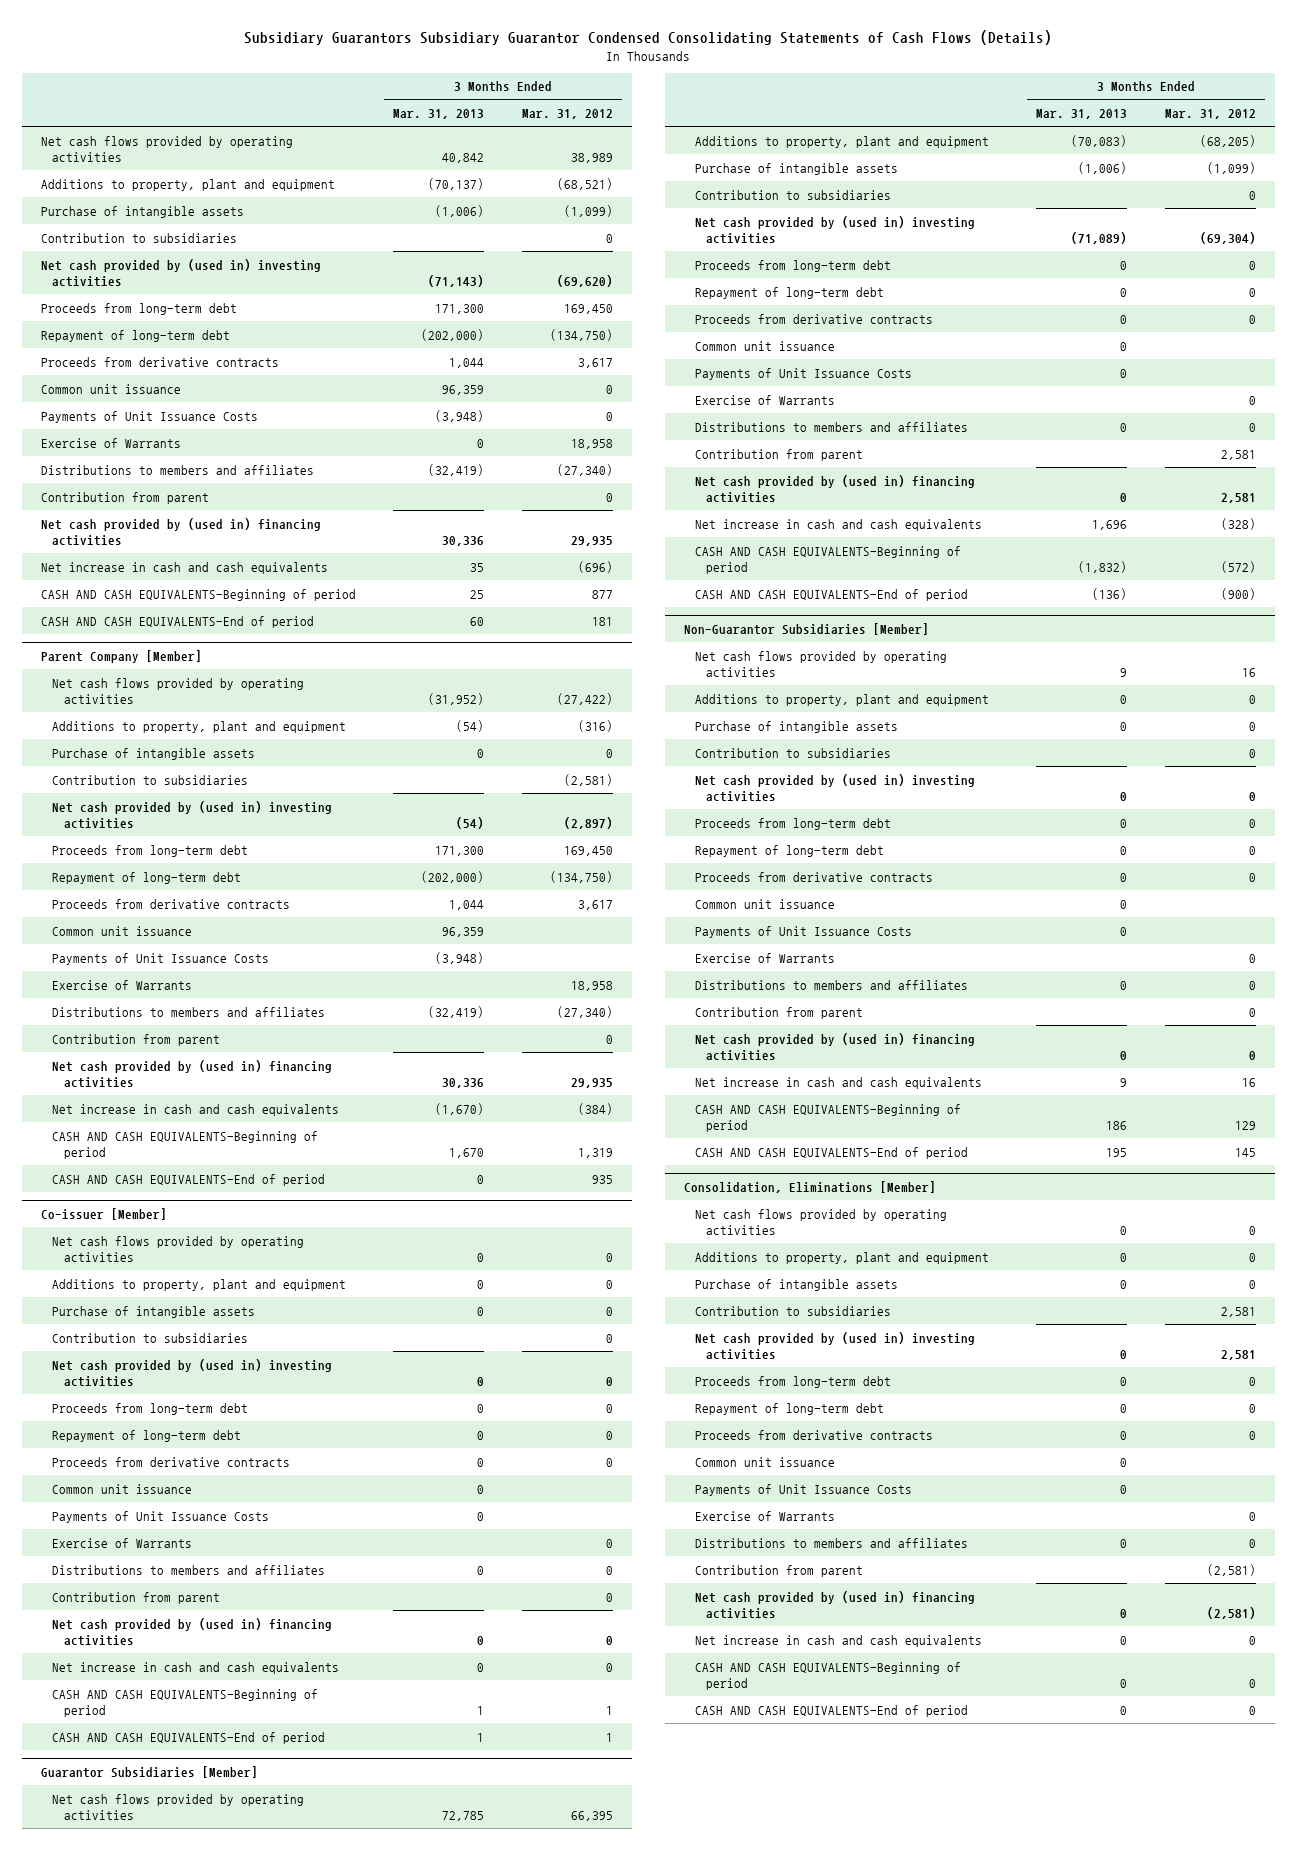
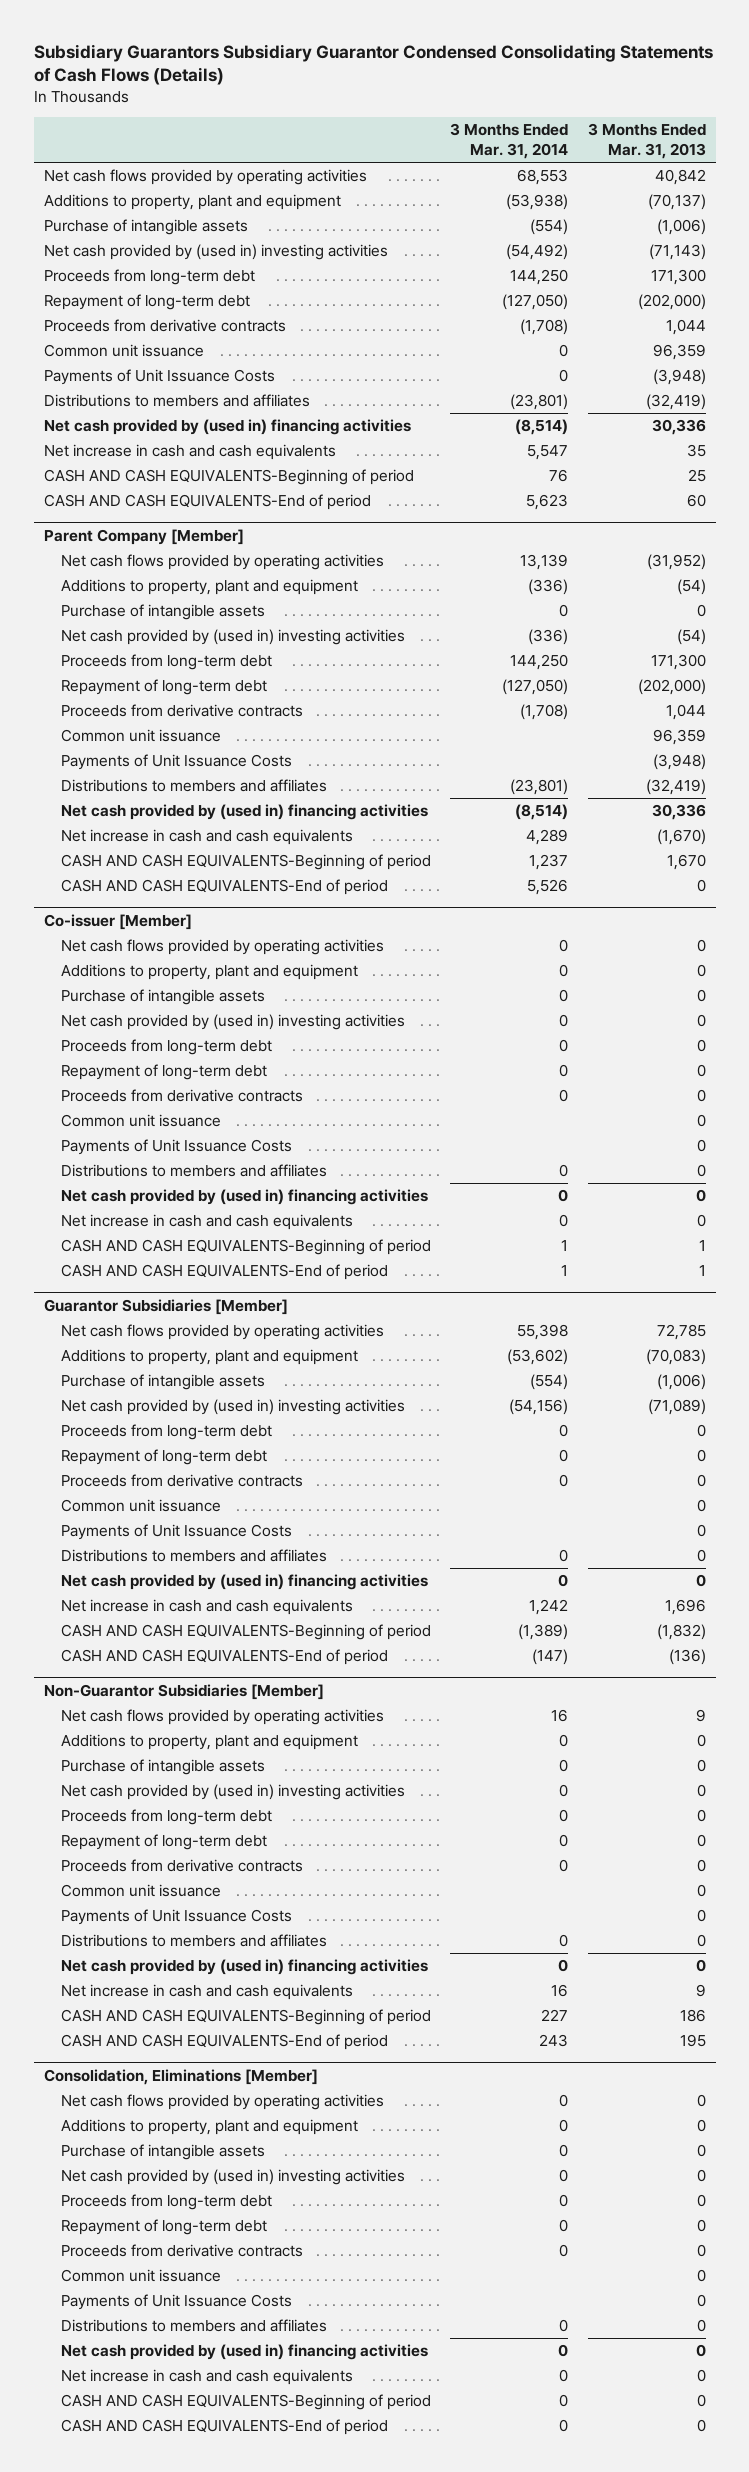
[521,109,613,120] Mar. 31, 2012 -> none
none -> [450,123,569,159] 3 Months Ended Mar. 31, 2014
[40,232,237,243] Contribution to subsidiaries -> none
[40,437,181,448] Exercise of Warrants -> none
[40,491,209,504] Contribution from parent -> none
[52,774,249,785] Contribution to subsidiaries -> none
[52,979,193,990] Exercise of Warrants -> none
[52,1033,221,1046] Contribution from parent -> none
[52,1332,249,1343] Contribution to subsidiaries -> none
[52,1537,193,1548] Exercise of Warrants -> none
[52,1591,221,1604] Contribution from parent -> none
[695,189,892,200] Contribution to subsidiaries -> none
[695,394,836,405] Exercise of Warrants -> none
[695,448,864,461] Contribution from parent -> none
[695,747,892,758] Contribution to subsidiaries -> none
[695,952,836,963] Exercise of Warrants -> none
[695,1006,864,1019] Contribution from parent -> none
[695,1305,892,1316] Contribution to subsidiaries -> none
[695,1510,836,1521] Exercise of Warrants -> none
[695,1564,864,1577] Contribution from parent -> none

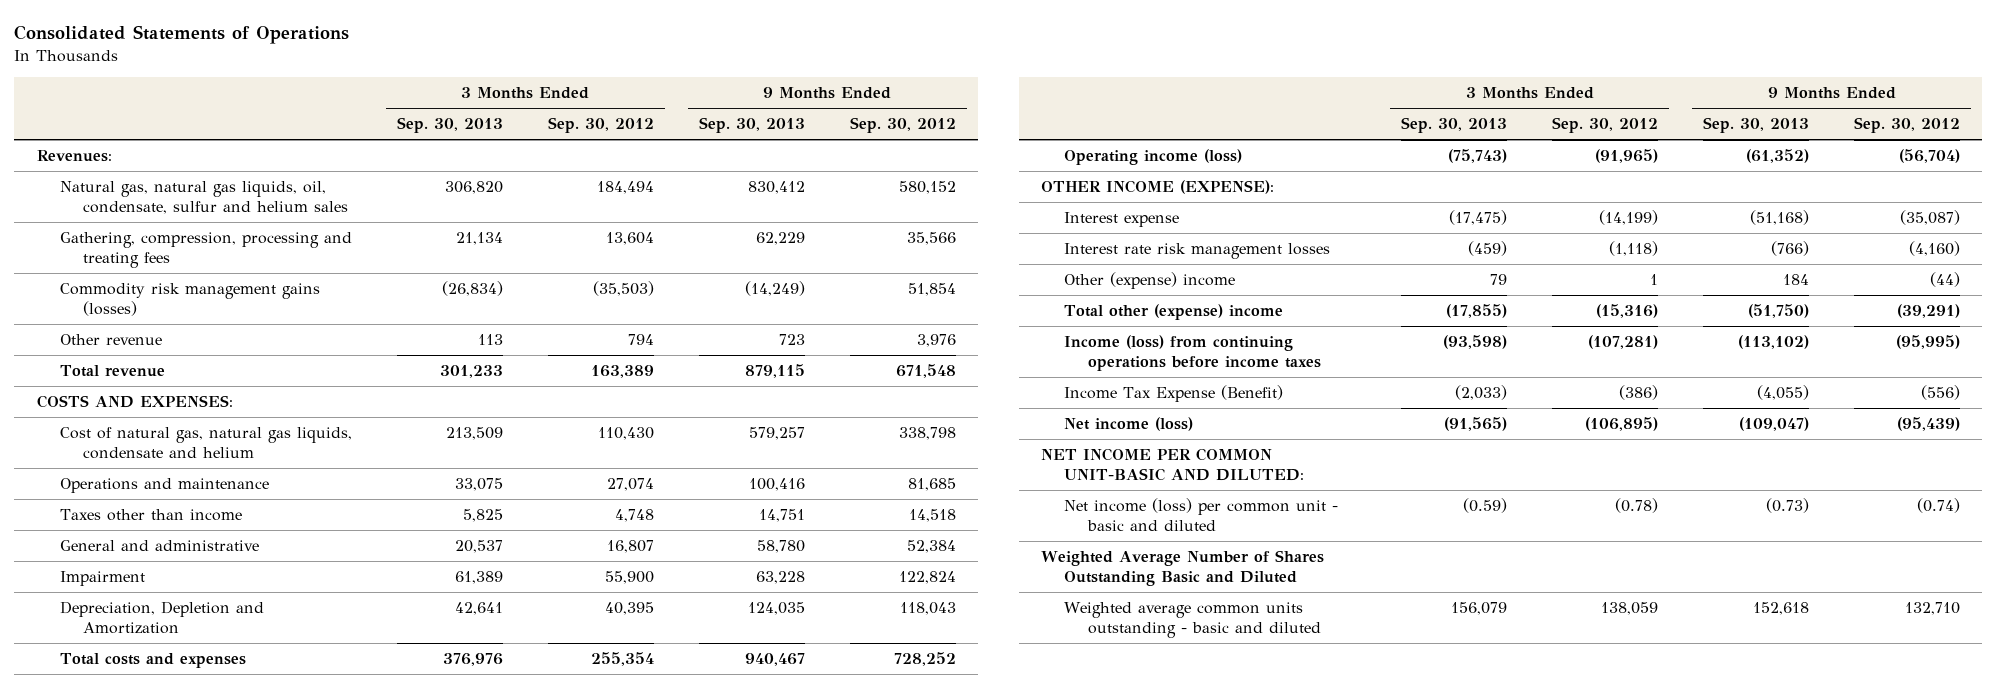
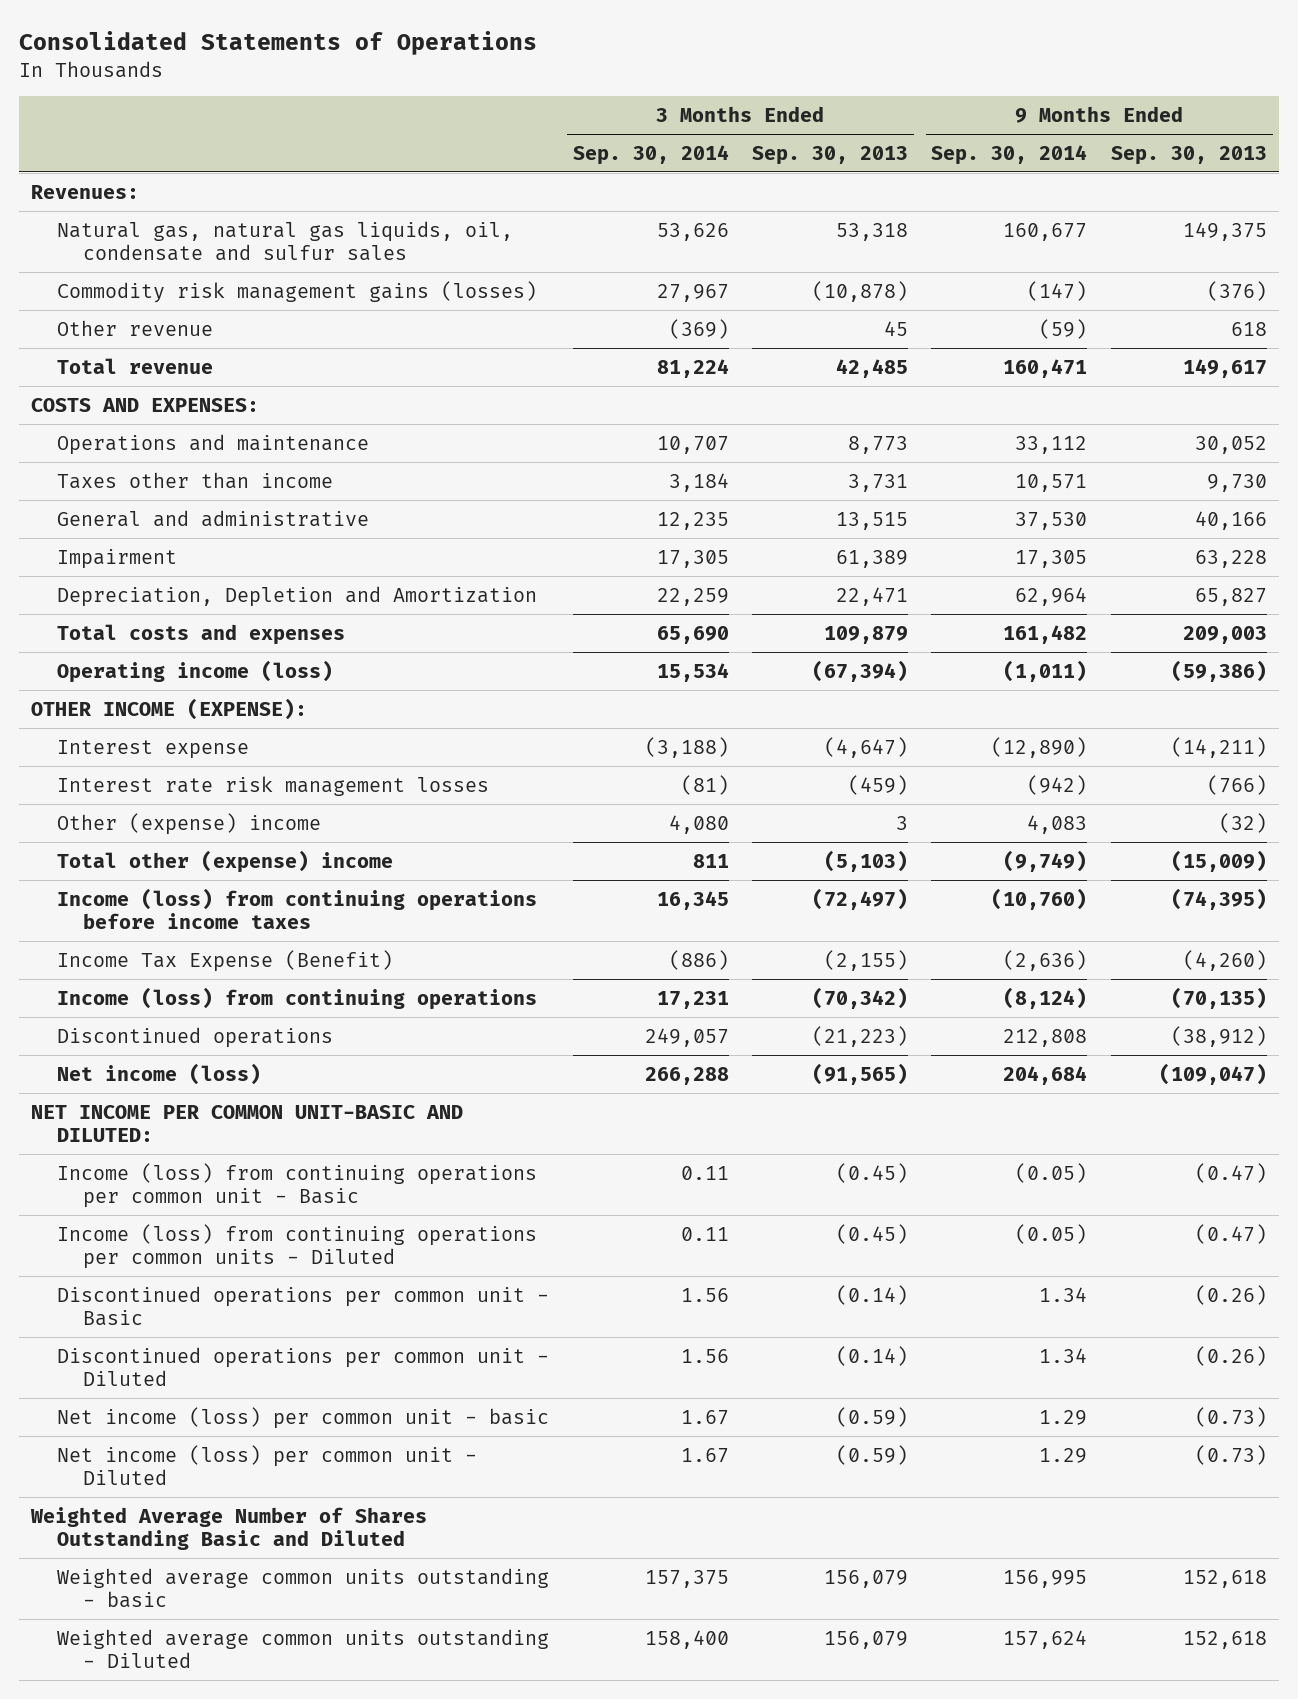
[547,117,654,134] Sep. 30, 2012 -> none
[849,117,956,134] Sep. 30, 2012 -> none
none -> [572,144,729,165] Sep. 30, 2014
none -> [931,144,1088,165] Sep. 30, 2014
[60,232,353,268] Gathering, compression, processing and treating fees -> none
[60,181,349,214] Natural gas, natural gas liquids, oil, condensate, sulfur and helium sales -> [57,220,514,262] Natural gas, natural gas liquids, oil, condensate and sulfur sales
[444,181,503,195] 306,820 -> [835,222,908,241] 53,318
[747,181,805,195] 830,412 -> [1182,221,1267,241] 149,375
[441,281,503,297] (26,834) -> [811,280,908,302] (10,878)
[744,281,805,297] (14,249) -> [1206,280,1267,301] (376)
[477,334,503,346] 113 -> [883,320,908,336] 45
[778,334,805,346] 723 -> [1230,321,1267,336] 618
[439,365,503,379] 301,233 -> [835,358,908,378] 42,485
[744,364,805,379] 879,115 -> [1182,358,1267,378] 149,617
[60,427,353,459] Cost of natural gas, natural gas liquids, condensate and helium -> none
[454,478,503,492] 33,075 -> [847,435,908,454] 8,773
[748,478,805,492] 100,416 -> [1194,435,1267,454] 30,052
[462,509,503,523] 5,825 -> [847,473,908,492] 3,731
[758,509,805,523] 14,751 -> [1206,473,1267,492] 9,730
[454,540,503,554] 20,537 -> [835,511,908,530] 13,515
[756,540,805,554] 58,780 -> [1194,510,1267,530] 40,166
[454,602,503,616] 42,641 -> [835,586,908,606] 22,471
[747,602,805,616] 124,035 -> [1194,587,1267,606] 65,827
[442,653,503,667] 376,976 -> [823,625,908,644] 109,879
[744,653,805,667] 940,467 -> [1182,625,1267,644] 209,003
[1448,149,1508,164] (75,743) -> [811,659,908,682] (67,394)
[1746,149,1810,164] (61,352) -> [1170,659,1267,682] (59,386)
[1449,210,1508,226] (17,475) -> [823,736,908,758] (4,647)
[1750,210,1810,226] (51,168) -> [1170,736,1267,758] (14,211)
[1490,274,1508,286] 79 -> [895,815,908,830] 3
[1783,274,1810,286] 184 -> [1218,812,1267,833] (32)
[1446,304,1508,319] (17,855) -> [823,849,908,872] (5,103)
[1748,304,1810,319] (51,750) -> [1170,849,1267,872] (15,009)
[1443,335,1508,350] (93,598) -> [811,887,908,910] (72,497)
[1738,335,1810,350] (113,102) -> [1170,887,1267,910] (74,395)
[1455,385,1508,401] (2,033) -> [823,949,908,971] (2,155)
[1757,385,1810,401] (4,055) -> [1182,949,1267,971] (4,260)
none -> [57,986,538,1010] Income (loss) from continuing operations
none -> [57,1026,334,1048] Discontinued operations
none -> [57,1162,538,1209] Income (loss) from continuing operations per common unit - Basic
none -> [57,1223,538,1270] Income (loss) from continuing operations per common units - Diluted
none -> [57,1285,550,1327] Discontinued operations per common unit - Basic
none -> [57,1346,550,1387] Discontinued operations per common unit - Diluted
[1064,498,1339,531] Net income (loss) per common unit - basic and diluted -> [57,1406,550,1429] Net income (loss) per common unit - basic
none -> [57,1444,478,1486] Net income (loss) per common unit - Diluted
[1064,602,1321,638] Weighted average common units outstanding - basic and diluted -> [57,1567,550,1609] Weighted average common units outstanding - basic
none -> [57,1628,550,1669] Weighted average common units outstanding - Diluted

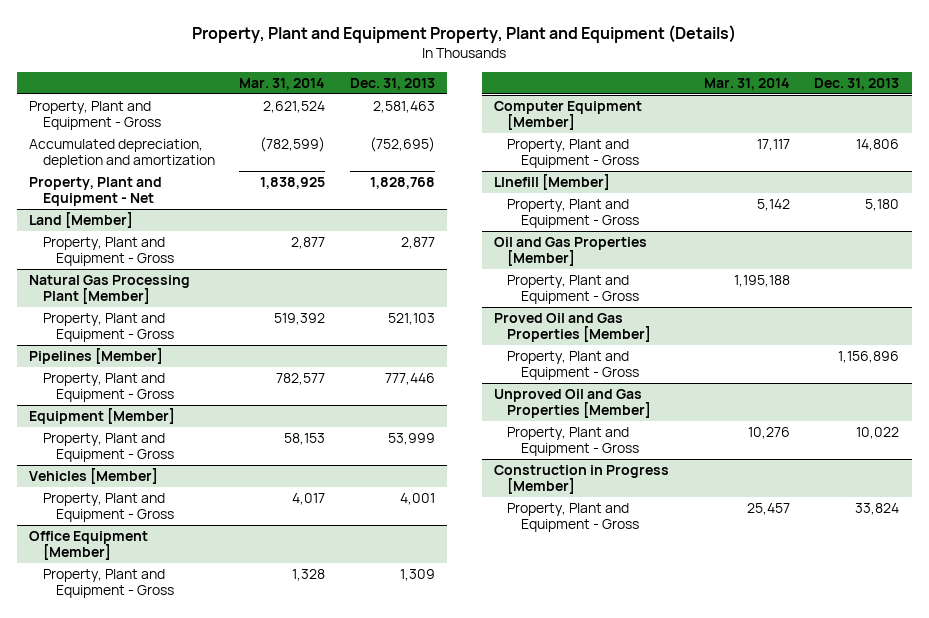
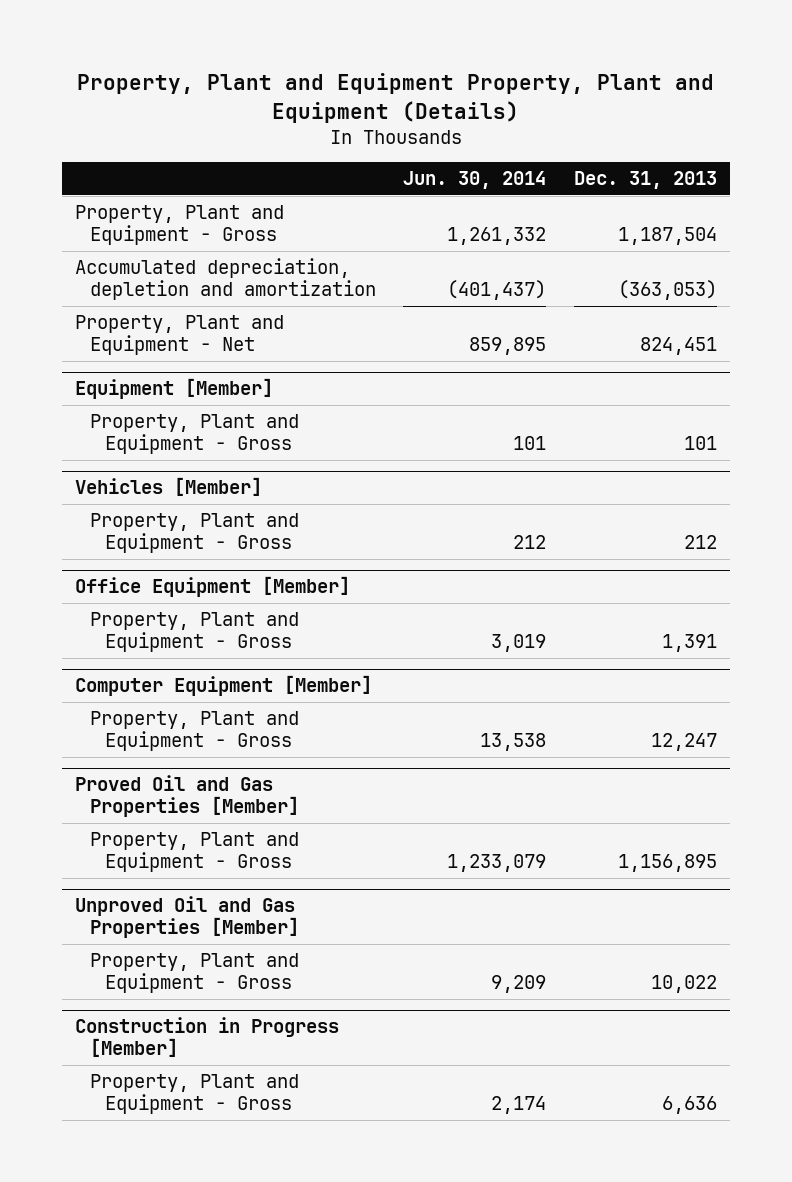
[239,77,326,90] Mar. 31, 2014 -> none
none -> [403,171,547,190] Jun. 30, 2014
[29,211,134,228] Land [Member] -> none
[42,236,174,267] Property, Plant and Equipment - Gross -> none
[29,274,191,305] Natural Gas Processing Plant [Member] -> none
[42,312,174,343] Property, Plant and Equipment - Gross -> none
[29,347,164,364] Pipelines [Member] -> none
[42,372,174,403] Property, Plant and Equipment - Gross -> none
[372,100,435,113] 2,581,463 -> [617,227,717,246] 1,187,504
[369,136,435,152] (752,695) -> [617,280,717,301] (363,053)
[369,176,435,189] 1,828,768 -> [639,337,717,356] 824,451
[387,432,435,445] 53,999 -> [683,436,717,451] 101
[399,492,435,505] 4,001 -> [683,535,717,550] 212
[399,568,435,581] 1,309 -> [661,634,717,653] 1,391
[494,173,611,190] LInefill [Member] -> none
[507,198,639,229] Property, Plant and Equipment - Gross -> none
[494,236,648,267] Oil and Gas Properties [Member] -> none
[507,274,639,305] Property, Plant and Equipment - Gross -> none
[856,138,900,151] 14,806 -> [650,733,717,752] 12,247
[838,350,900,363] 1,156,896 -> [617,854,717,873] 1,156,895
[855,502,900,515] 33,824 -> [661,1096,717,1115] 6,636

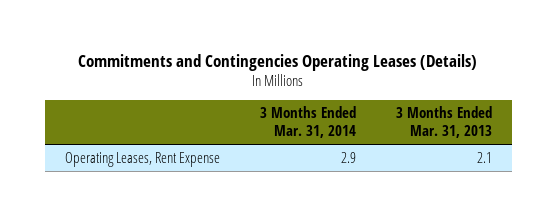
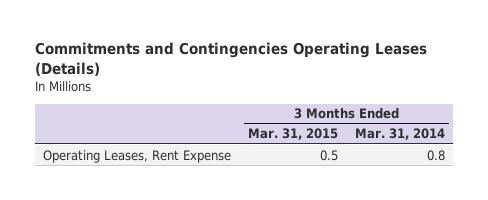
[395,106,492,139] 3 Months Ended Mar. 31, 2013 -> none
none -> [248,128,339,141] Mar. 31, 2015
[340,151,356,163] 2.9 -> [426,149,445,161] 0.8

